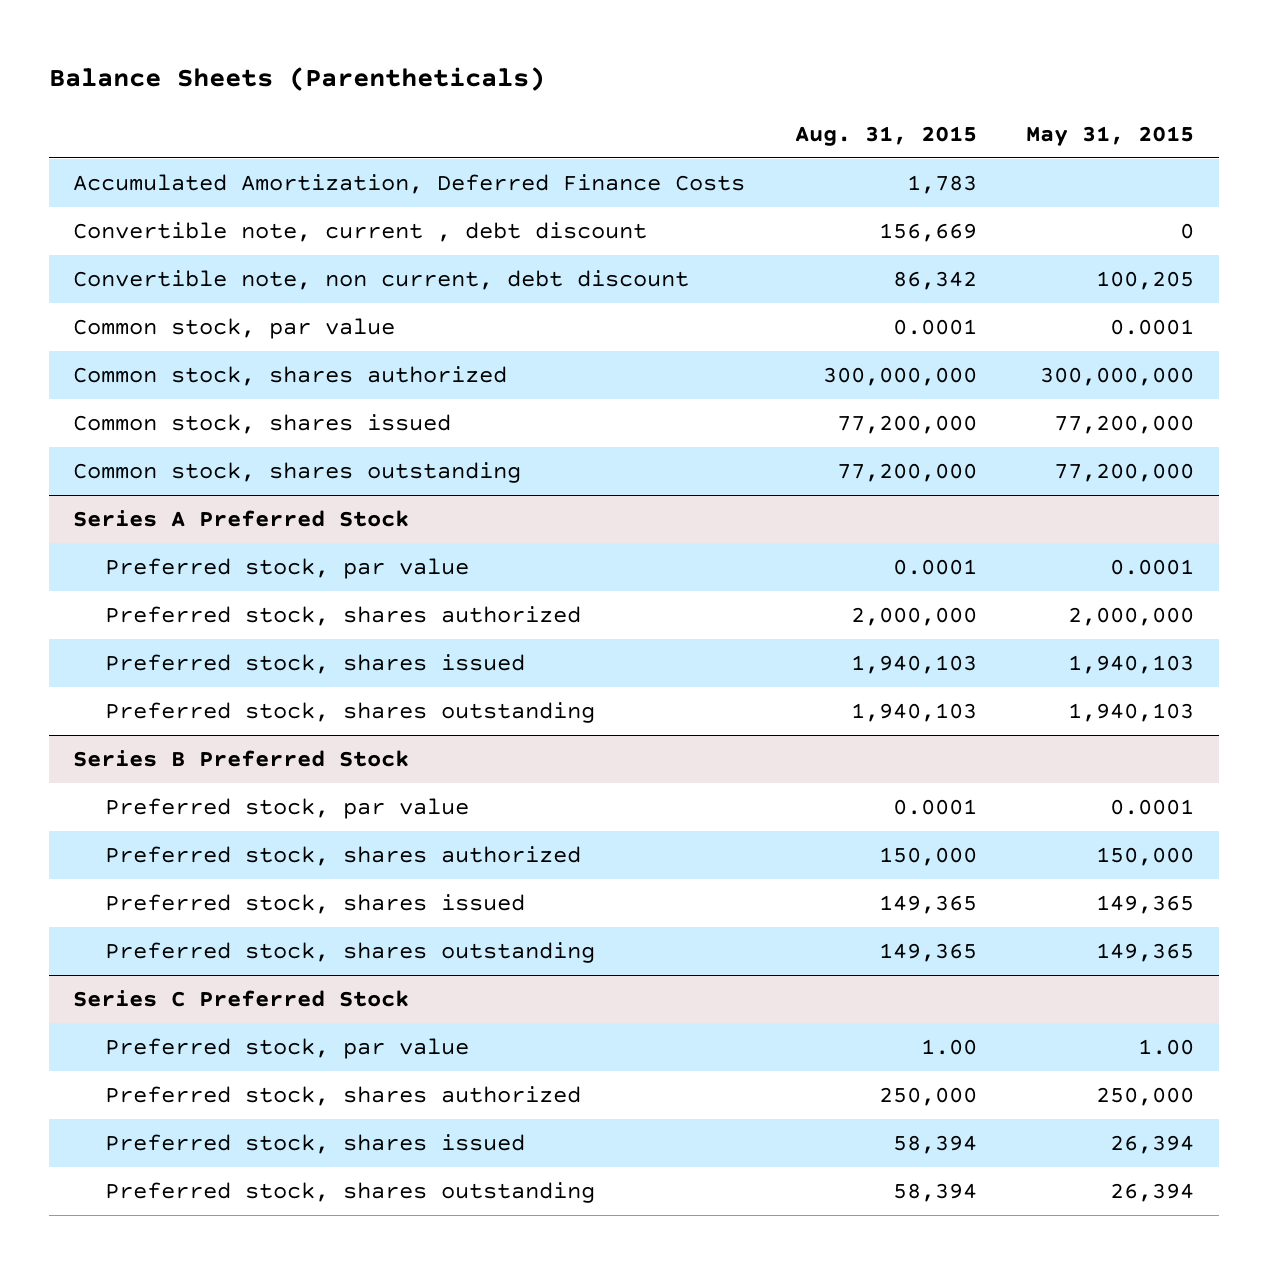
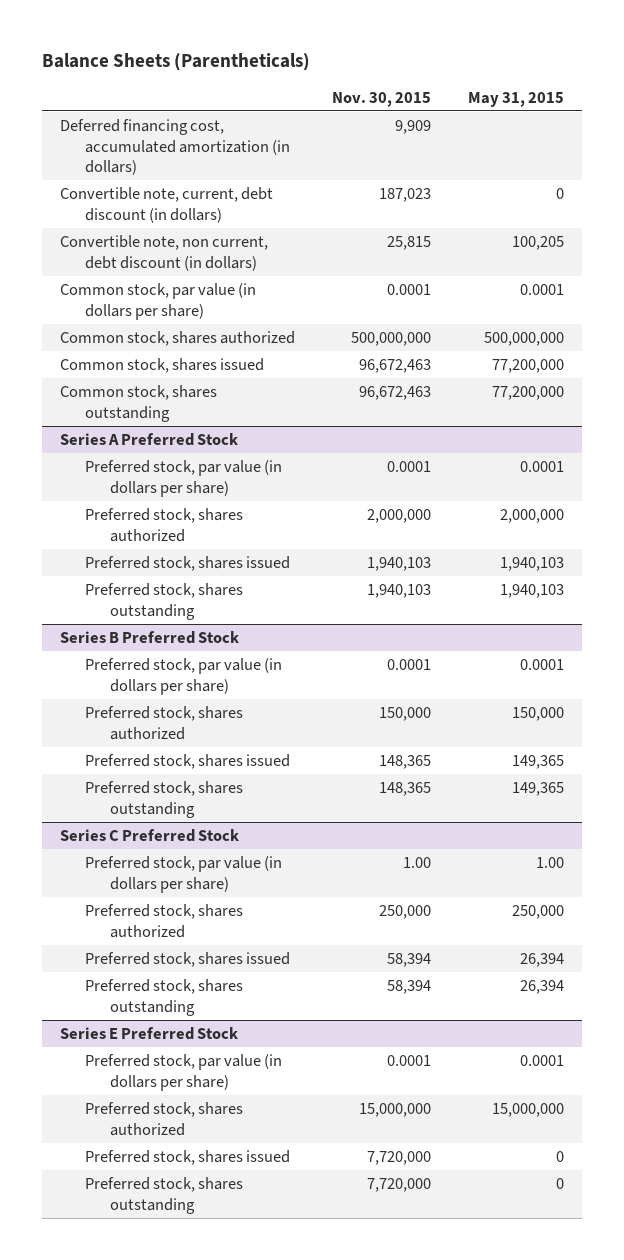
[794,125,977,146] Aug. 31, 2015 -> none
none -> [332,91,432,107] Nov. 30, 2015
[73,174,746,195] Accumulated Amortization, Deferred Finance Costs -> [60,118,291,176] Deferred financing cost, accumulated amortization (in dollars)
[73,222,648,243] Convertible note, current , debt discount -> [60,186,274,223] Convertible note, current, debt discount (in dollars)
[73,270,690,291] Convertible note, non current, debt discount -> [60,234,269,271] Convertible note, non current, debt discount (in dollars)
[73,318,396,340] Common stock, par value -> [60,282,257,320] Common stock, par value (in dollars per share)
[1040,367,1195,387] 300,000,000 -> [483,331,564,346] 500,000,000
[104,558,469,580] Preferred stock, par value -> [85,459,283,497] Preferred stock, par value (in dollars per share)
[104,798,469,820] Preferred stock, par value -> [85,657,283,695] Preferred stock, par value (in dollars per share)
[104,1038,469,1060] Preferred stock, par value -> [85,855,283,893] Preferred stock, par value (in dollars per share)
none -> [60,1026,239,1040] Series E Preferred Stock
none -> [85,1053,283,1091] Preferred stock, par value (in dollars per share)
none -> [85,1101,244,1136] Preferred stock, shares authorized
none -> [85,1149,291,1165] Preferred stock, shares issued
none -> [85,1176,244,1214] Preferred stock, shares outstanding

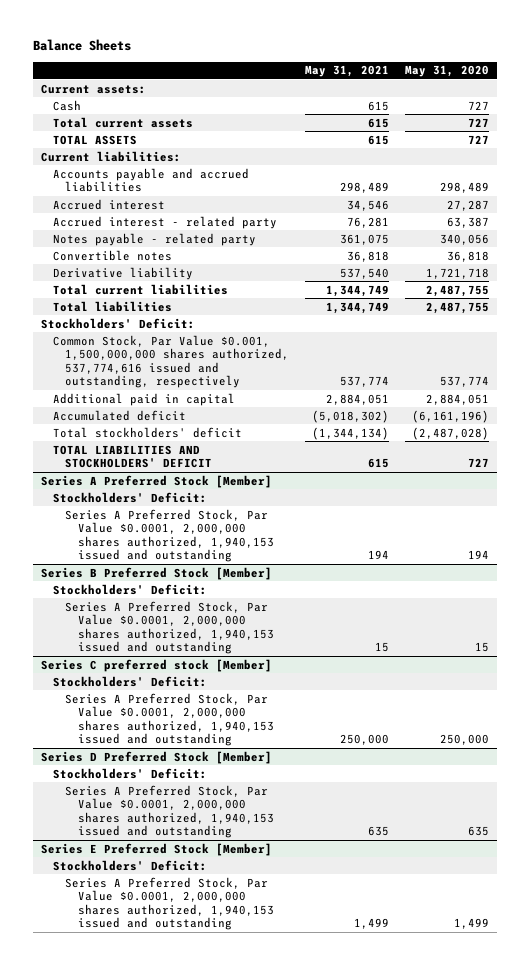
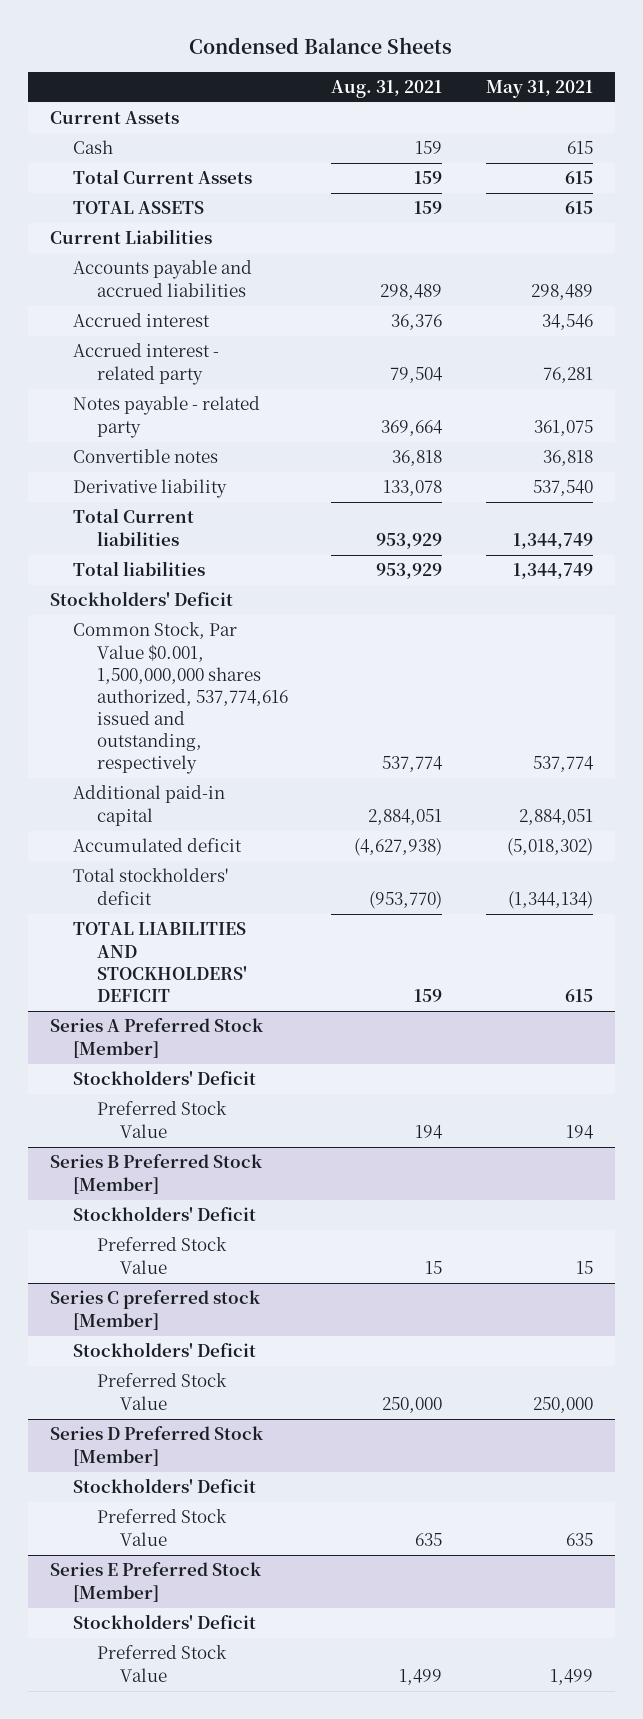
[32,39,131,52] Balance Sheets -> [189,37,453,55] Condensed Balance Sheets
[404,65,489,78] May 31, 2020 -> none
none -> [331,79,443,98] Aug. 31, 2021
[40,83,146,94] Current assets: -> [49,111,179,125] Current Assets
[52,116,193,128] Total current assets -> [73,169,253,185] Total Current Assets
[40,150,181,162] Current liabilities: -> [49,229,212,245] Current Liabilities
[52,283,228,295] Total current liabilities -> [73,508,195,546] Total Current liabilities
[40,317,195,329] Stockholders' Deficit: -> [49,591,233,607] Stockholders' Deficit
[52,392,235,406] Additional paid in capital -> [73,785,226,826] Additional paid-in capital
[52,491,207,503] Stockholders' Deficit: -> [73,1070,257,1086] Stockholders' Deficit
[65,508,274,563] Series A Preferred Stock, Par Value $0.0001, 2,000,000 shares authorized, 1,940,153 issued and outstanding -> [96,1101,227,1138] Preferred Stock Value
[52,583,207,595] Stockholders' Deficit: -> [73,1206,257,1222] Stockholders' Deficit
[65,600,274,655] Series A Preferred Stock, Par Value $0.0001, 2,000,000 shares authorized, 1,940,153 issued and outstanding -> [96,1237,227,1274] Preferred Stock Value
[52,675,207,687] Stockholders' Deficit: -> [73,1342,257,1358] Stockholders' Deficit
[65,692,274,747] Series A Preferred Stock, Par Value $0.0001, 2,000,000 shares authorized, 1,940,153 issued and outstanding -> [96,1373,227,1410] Preferred Stock Value
[52,767,207,779] Stockholders' Deficit: -> [73,1478,257,1494] Stockholders' Deficit
[65,784,274,839] Series A Preferred Stock, Par Value $0.0001, 2,000,000 shares authorized, 1,940,153 issued and outstanding -> [96,1509,227,1546] Preferred Stock Value
[52,859,207,871] Stockholders' Deficit: -> [73,1614,257,1630] Stockholders' Deficit
[65,876,274,931] Series A Preferred Stock, Par Value $0.0001, 2,000,000 shares authorized, 1,940,153 issued and outstanding -> [96,1645,227,1682] Preferred Stock Value

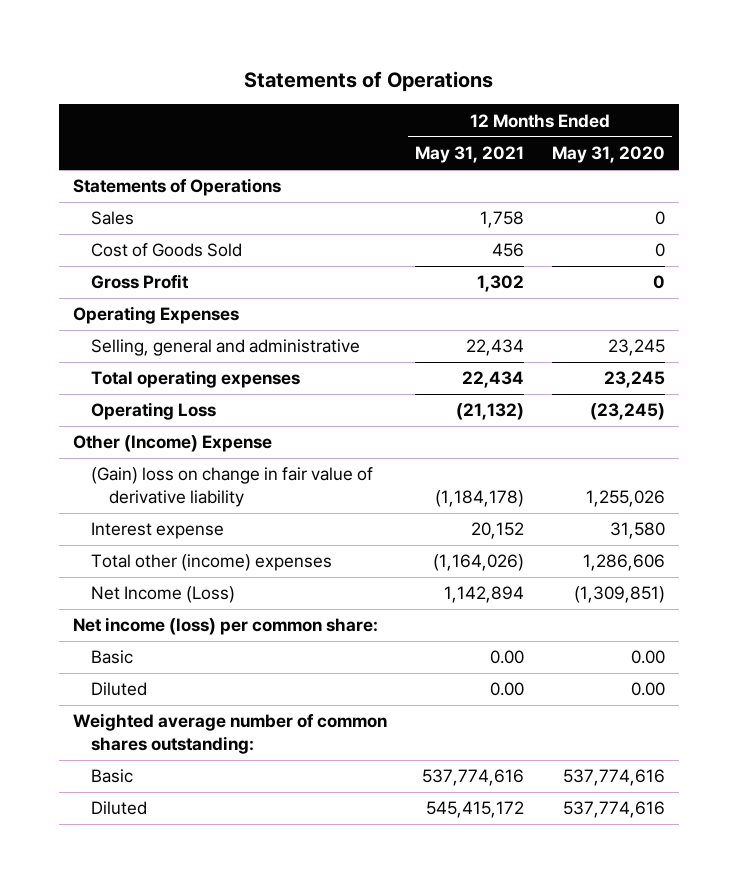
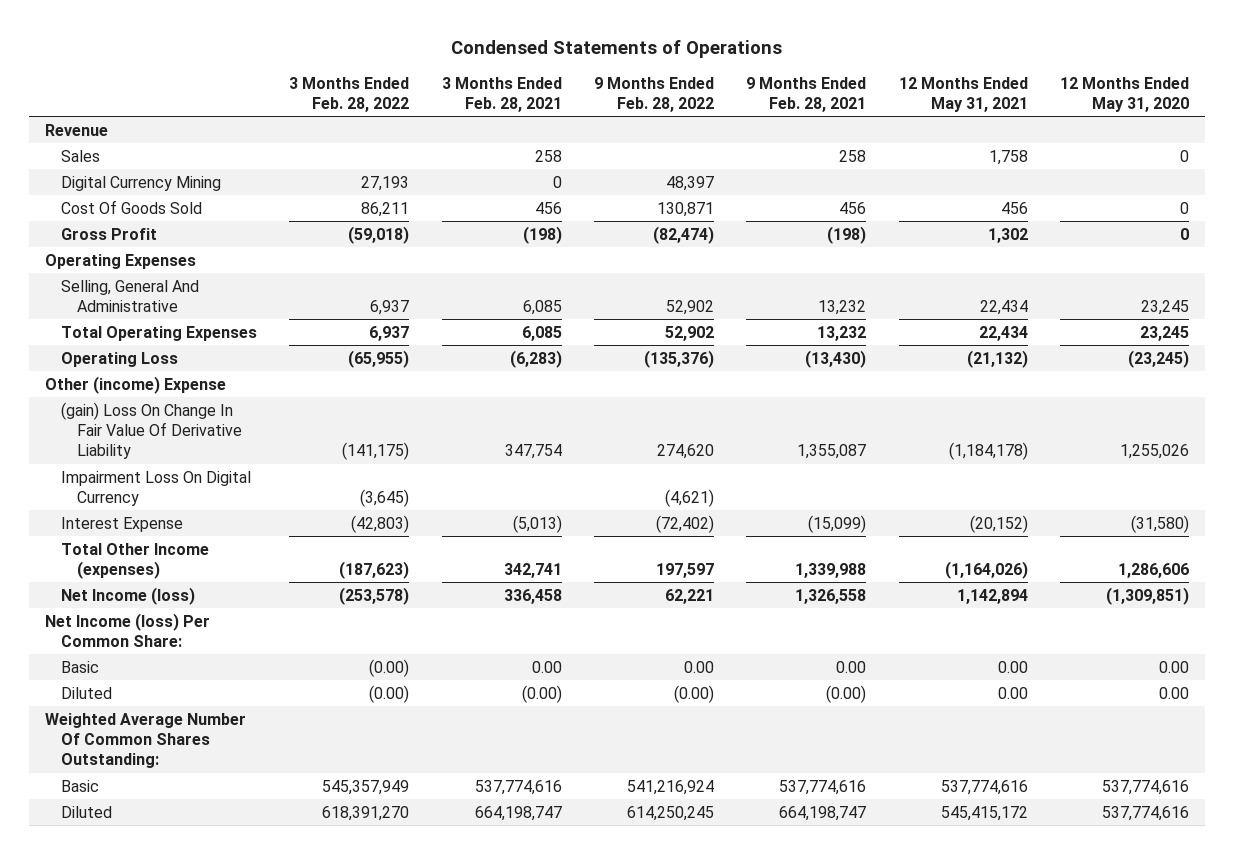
[244,70,494,92] Statements of Operations -> [451,40,783,59] Condensed Statements of Operations
none -> [289,76,410,113] 3 Months Ended Feb. 28, 2022
none -> [441,76,562,113] 3 Months Ended Feb. 28, 2021
none -> [594,76,715,113] 9 Months Ended Feb. 28, 2022
none -> [746,76,867,113] 9 Months Ended Feb. 28, 2021
[73,178,282,197] Statements of Operations -> none
none -> [45,123,109,136] Revenue
none -> [61,175,222,191] Digital Currency Mining
[91,243,243,258] Cost of Goods Sold -> [61,199,203,214] Cost Of Goods Sold
[91,339,361,357] Selling, general and administrative -> [61,279,200,313] Selling, General And Administrative
[91,370,301,389] Total operating expenses -> [61,325,258,341] Total Operating Expenses
[73,435,273,453] Other (Income) Expense -> [45,375,227,394] Other (income) Expense
[91,467,374,507] (Gain) loss on change in fair value of derivative liability -> [61,401,243,460] (gain) Loss On Change In Fair Value Of Derivative Liability
none -> [61,470,252,507] Impairment Loss On Digital Currency
[91,522,225,540] Interest expense -> [61,516,184,532] Interest Expense
[471,522,525,540] 20,152 -> [969,514,1028,533] (20,152)
[610,522,666,540] 31,580 -> [1131,514,1190,533] (31,580)
[91,554,333,572] Total other (income) expenses -> [61,542,210,580] Total Other Income (expenses)
[91,586,236,604] Net Income (Loss) -> [61,586,196,605] Net Income (loss)
[73,617,379,636] Net income (loss) per common share: -> [45,612,211,648] Net Income (loss) Per Common Share:
[73,713,388,754] Weighted average number of common shares outstanding: -> [45,712,247,769] Weighted Average Number Of Common Shares Outstanding:

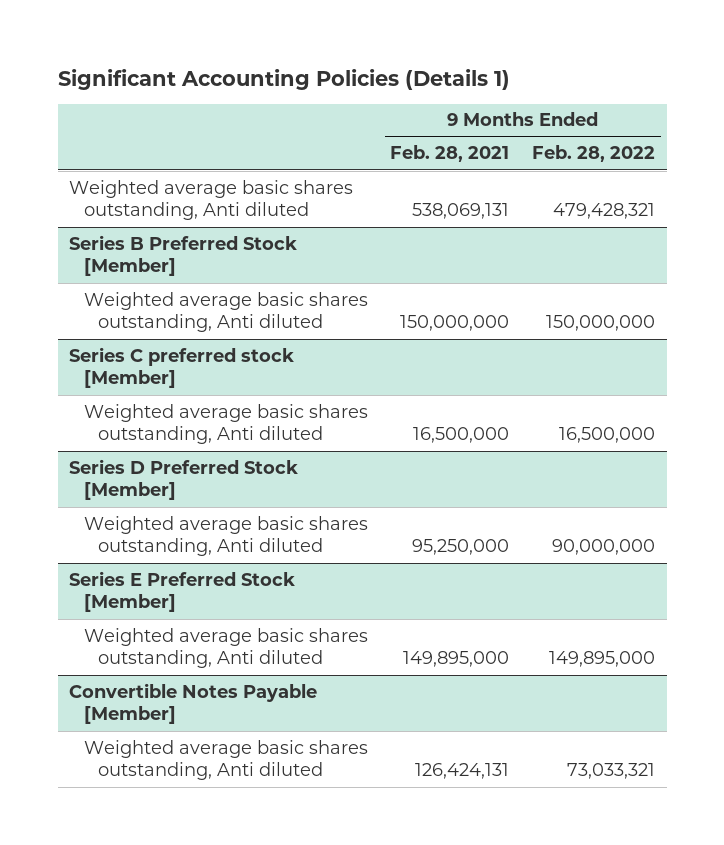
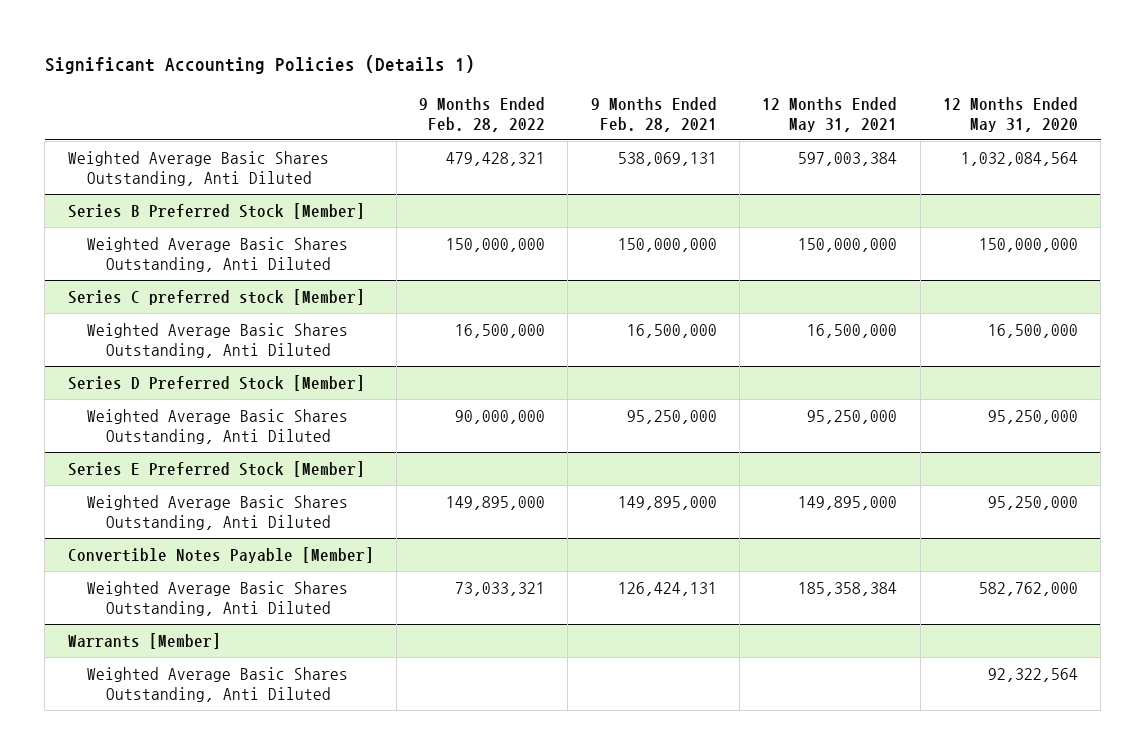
none -> [762,96,898,132] 12 Months Ended May 31, 2021
none -> [942,96,1078,132] 12 Months Ended May 31, 2020
[68,179,353,221] Weighted average basic shares outstanding, Anti diluted -> [67,150,329,186] Weighted Average Basic Shares Outstanding, Anti Diluted
[83,291,368,333] Weighted average basic shares outstanding, Anti diluted -> [86,236,348,272] Weighted Average Basic Shares Outstanding, Anti Diluted
[83,403,368,445] Weighted average basic shares outstanding, Anti diluted -> [86,322,348,358] Weighted Average Basic Shares Outstanding, Anti Diluted
[83,515,368,557] Weighted average basic shares outstanding, Anti diluted -> [86,408,348,444] Weighted Average Basic Shares Outstanding, Anti Diluted
[83,627,368,669] Weighted average basic shares outstanding, Anti diluted -> [86,494,348,530] Weighted Average Basic Shares Outstanding, Anti Diluted
[83,739,368,781] Weighted average basic shares outstanding, Anti diluted -> [86,580,348,616] Weighted Average Basic Shares Outstanding, Anti Diluted
none -> [67,632,221,649] Warrants [Member]
none -> [86,666,348,702] Weighted Average Basic Shares Outstanding, Anti Diluted

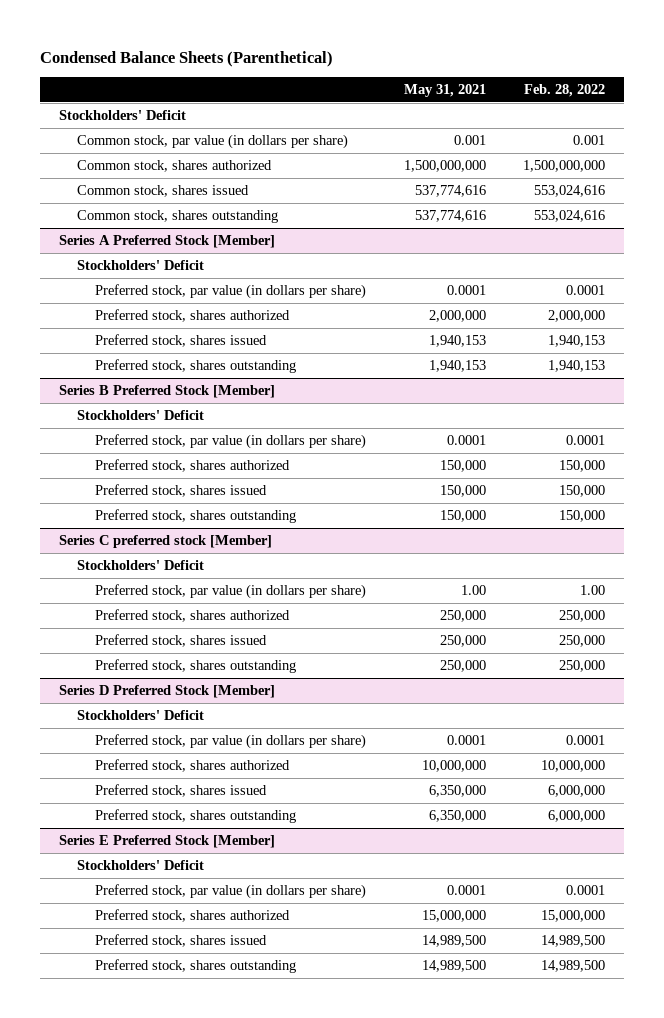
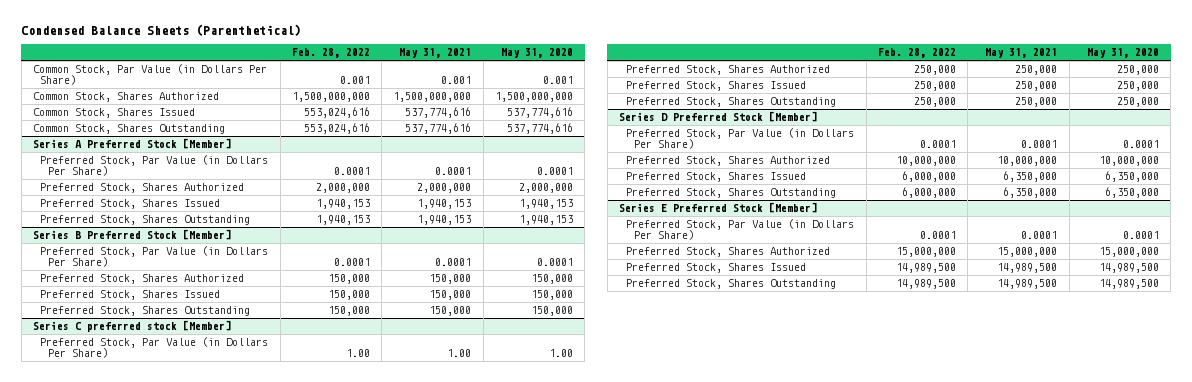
none -> [500,48,573,59] May 31, 2020
[59,110,187,121] Stockholders' Deficit -> none
[76,134,348,150] Common stock, par value (in dollars per share) -> [32,64,267,86] Common Stock, Par Value (in Dollars Per Share)
[76,160,272,173] Common stock, shares authorized -> [32,92,219,103] Common Stock, Shares Authorized
[76,185,249,198] Common stock, shares issued -> [32,108,195,119] Common Stock, Shares Issued
[76,210,278,224] Common stock, shares outstanding -> [32,124,225,135] Common Stock, Shares Outstanding
[76,260,204,271] Stockholders' Deficit -> none
[94,284,366,300] Preferred stock, par value (in dollars per share) -> [40,155,269,177] Preferred Stock, Par Value (in Dollars Per Share)
[94,309,290,323] Preferred stock, shares authorized -> [40,183,245,194] Preferred Stock, Shares Authorized
[94,334,267,348] Preferred stock, shares issued -> [40,199,221,210] Preferred Stock, Shares Issued
[94,359,296,374] Preferred stock, shares outstanding -> [40,215,251,226] Preferred Stock, Shares Outstanding
[76,410,204,421] Stockholders' Deficit -> none
[94,434,366,450] Preferred stock, par value (in dollars per share) -> [40,246,269,268] Preferred Stock, Par Value (in Dollars Per Share)
[94,459,290,473] Preferred stock, shares authorized -> [40,274,245,285] Preferred Stock, Shares Authorized
[94,484,267,498] Preferred stock, shares issued -> [40,290,221,301] Preferred Stock, Shares Issued
[94,509,296,524] Preferred stock, shares outstanding -> [40,306,251,317] Preferred Stock, Shares Outstanding
[76,560,204,571] Stockholders' Deficit -> none
[94,584,366,600] Preferred stock, par value (in dollars per share) -> [40,337,269,359] Preferred Stock, Par Value (in Dollars Per Share)
[94,609,290,623] Preferred stock, shares authorized -> [626,65,831,76] Preferred Stock, Shares Authorized
[94,634,267,648] Preferred stock, shares issued -> [626,81,807,92] Preferred Stock, Shares Issued
[94,659,296,674] Preferred stock, shares outstanding -> [626,97,837,108] Preferred Stock, Shares Outstanding
[76,710,204,721] Stockholders' Deficit -> none
[94,734,366,750] Preferred stock, par value (in dollars per share) -> [626,128,855,150] Preferred Stock, Par Value (in Dollars Per Share)
[94,759,290,773] Preferred stock, shares authorized -> [626,156,831,167] Preferred Stock, Shares Authorized
[94,784,267,798] Preferred stock, shares issued -> [626,172,807,183] Preferred Stock, Shares Issued
[94,809,296,824] Preferred stock, shares outstanding -> [626,188,837,199] Preferred Stock, Shares Outstanding
[76,860,204,871] Stockholders' Deficit -> none
[94,884,366,900] Preferred stock, par value (in dollars per share) -> [626,219,855,241] Preferred Stock, Par Value (in Dollars Per Share)
[94,909,290,923] Preferred stock, shares authorized -> [626,247,831,258] Preferred Stock, Shares Authorized
[94,934,267,948] Preferred stock, shares issued -> [626,263,807,274] Preferred Stock, Shares Issued
[94,959,296,974] Preferred stock, shares outstanding -> [626,279,837,290] Preferred Stock, Shares Outstanding

